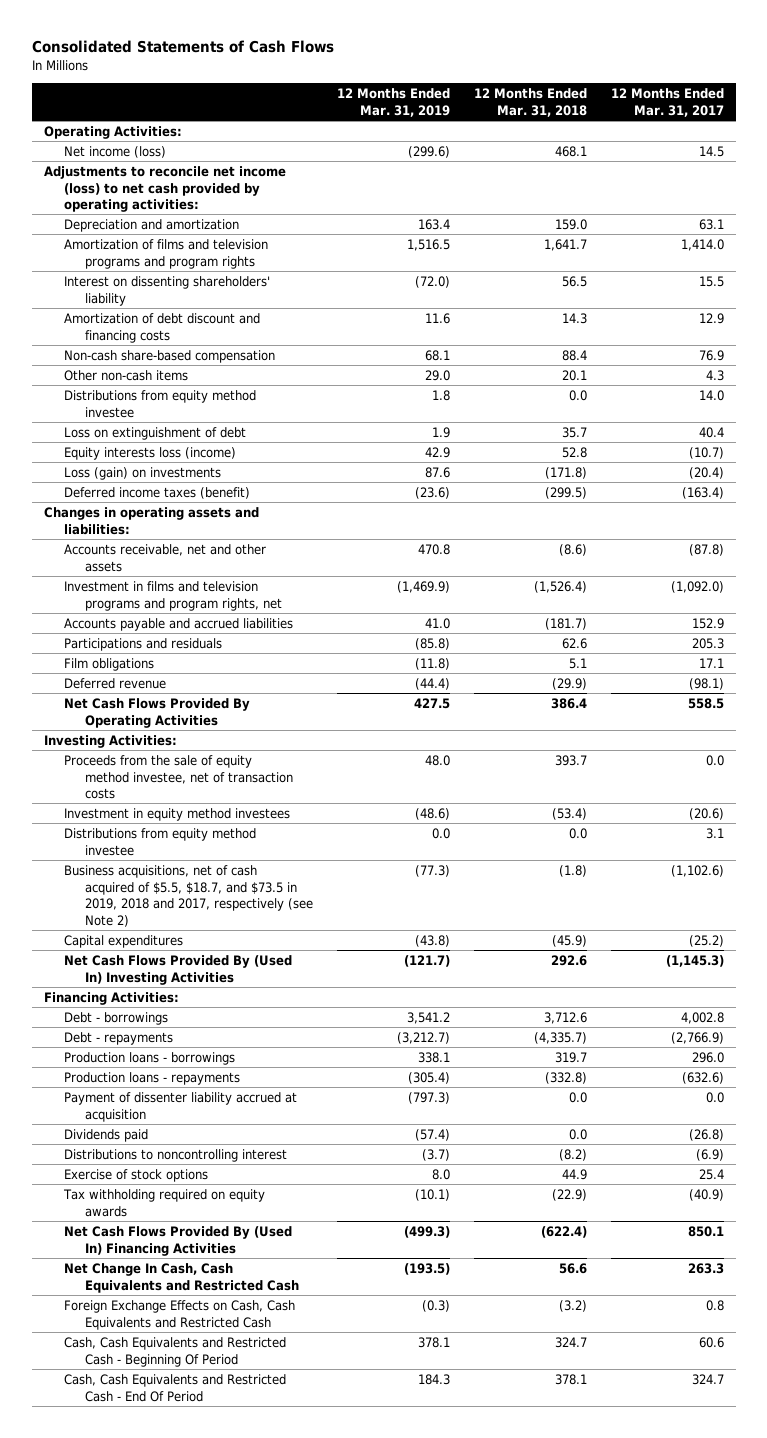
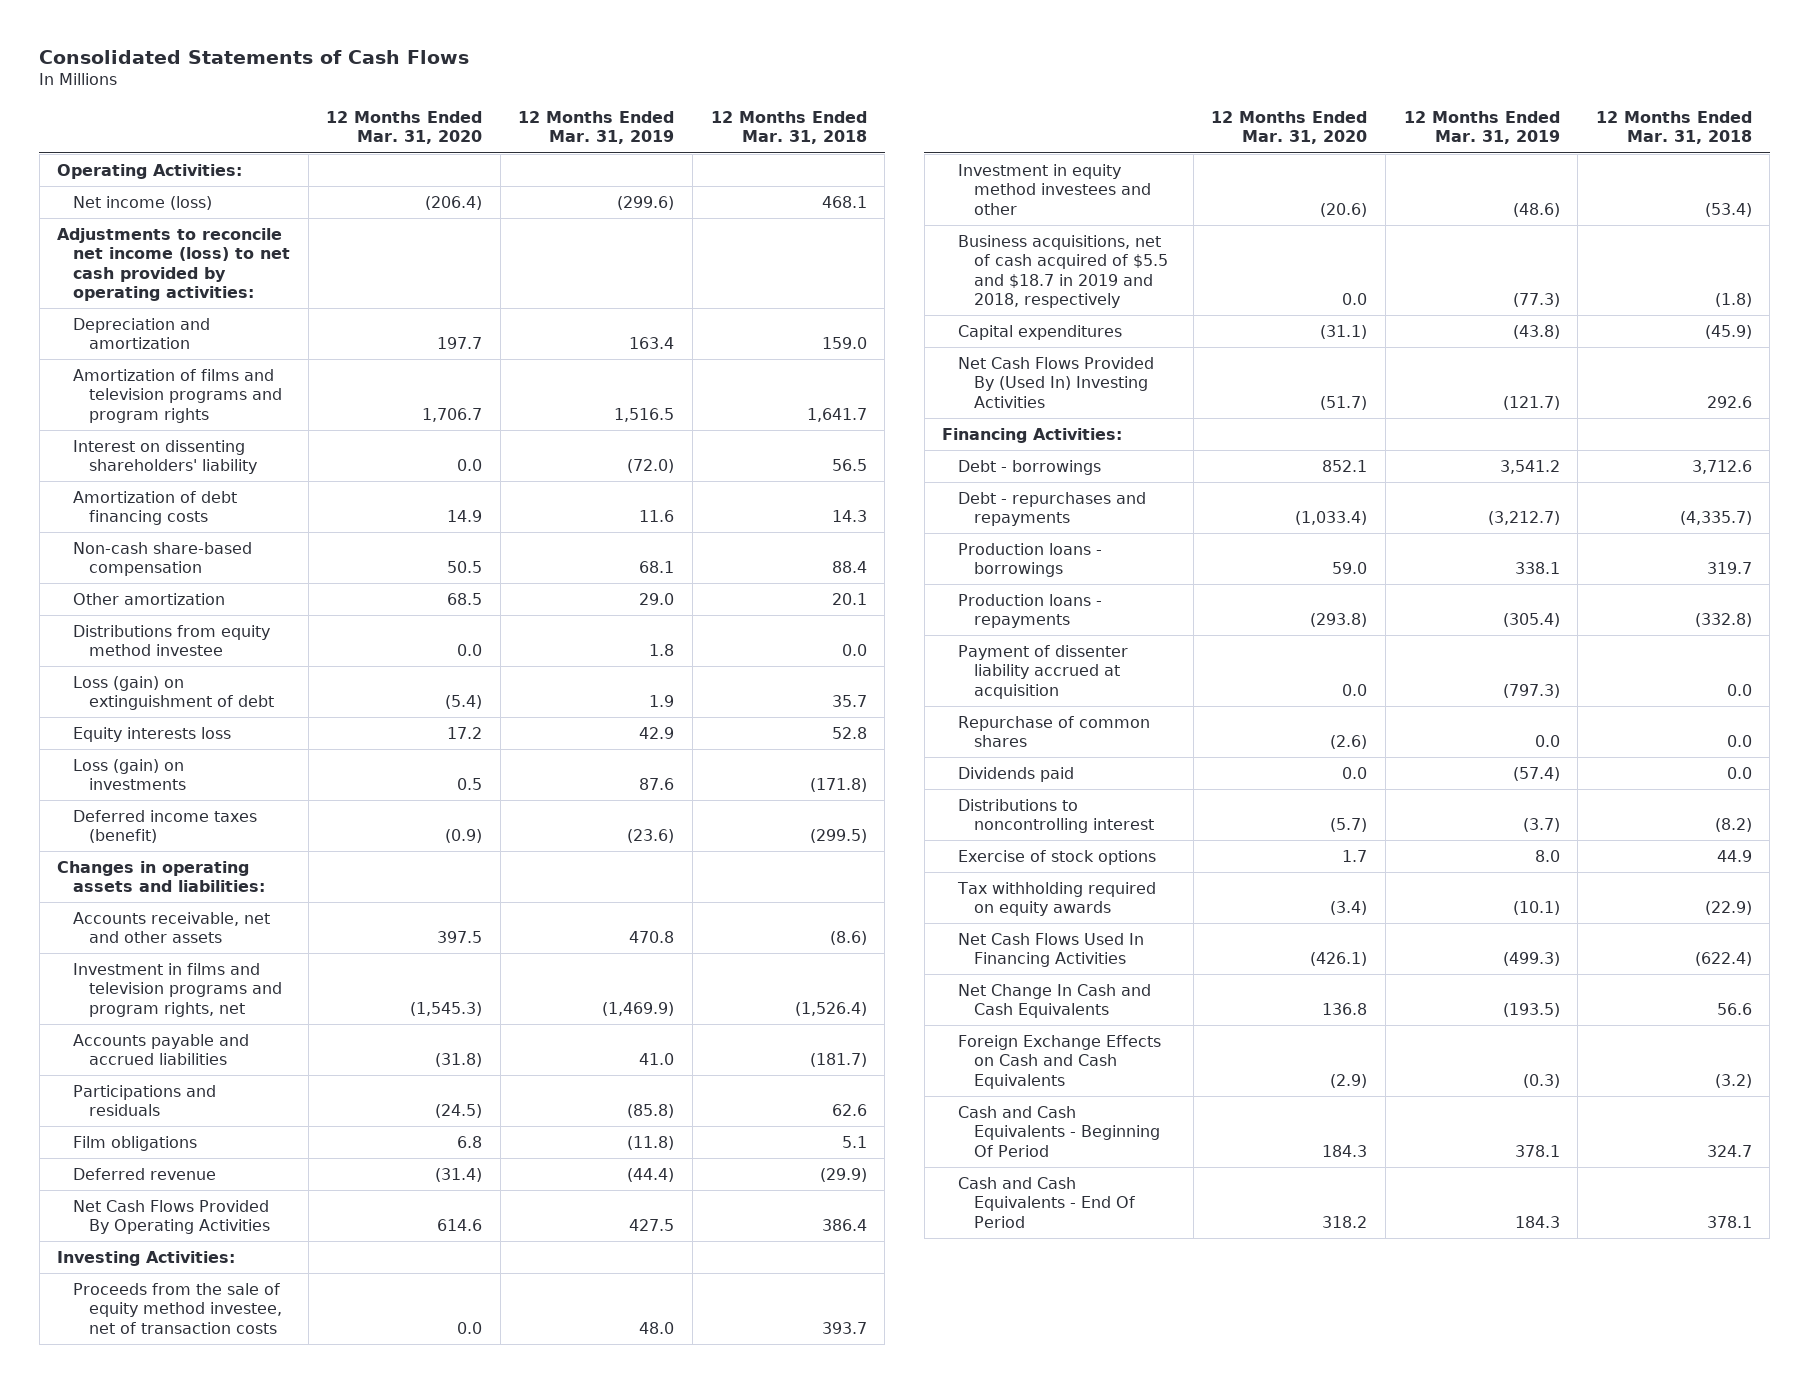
[610,88,724,117] 12 Months Ended Mar. 31, 2017 -> none
none -> [326,111,483,145] 12 Months Ended Mar. 31, 2020
[64,312,261,343] Amortization of debt discount and financing costs -> [73,490,238,526] Amortization of debt financing costs
[64,369,189,381] Other non-cash items -> [73,592,226,605] Other amortization
[64,426,247,440] Loss on extinguishment of debt -> [73,675,275,711] Loss (gain) on extinguishment of debt
[64,446,237,460] Equity interests loss (income) -> [73,726,232,742] Equity interests loss
[64,827,257,856] Distributions from equity method investee -> none
[64,807,291,821] Investment in equity method investees -> [958,163,1152,215] Investment in equity method investees and other
[64,864,313,927] Business acquisitions, net of cash acquired of $5.5, $18.7, and $73.5 in 2019, 2018 and 2017, respectively (see Note 2) -> [958,234,1169,308] Business acquisitions, net of cash acquired of $5.5 and $18.7 in 2019 and 2018, respectively
[64,1031,174,1045] Debt - repayments -> [958,491,1147,527] Debt - repurchases and repayments
none -> [958,715,1151,748] Repurchase of common shares
[64,1225,293,1256] Net Cash Flows Provided By (Used In) Financing Activities -> [958,932,1145,968] Net Cash Flows Used In Financing Activities
[64,1262,299,1293] Net Change In Cash, Cash Equivalents and Restricted Cash -> [958,983,1152,1019] Net Change In Cash and Cash Equivalents
[64,1299,296,1330] Foreign Exchange Effects on Cash, Cash Equivalents and Restricted Cash -> [958,1034,1162,1089] Foreign Exchange Effects on Cash and Cash Equivalents
[64,1336,287,1367] Cash, Cash Equivalents and Restricted Cash - Beginning Of Period -> [958,1105,1161,1157] Cash and Cash Equivalents - Beginning Of Period
[64,1373,287,1402] Cash, Cash Equivalents and Restricted Cash - End Of Period -> [958,1176,1136,1228] Cash and Cash Equivalents - End Of Period

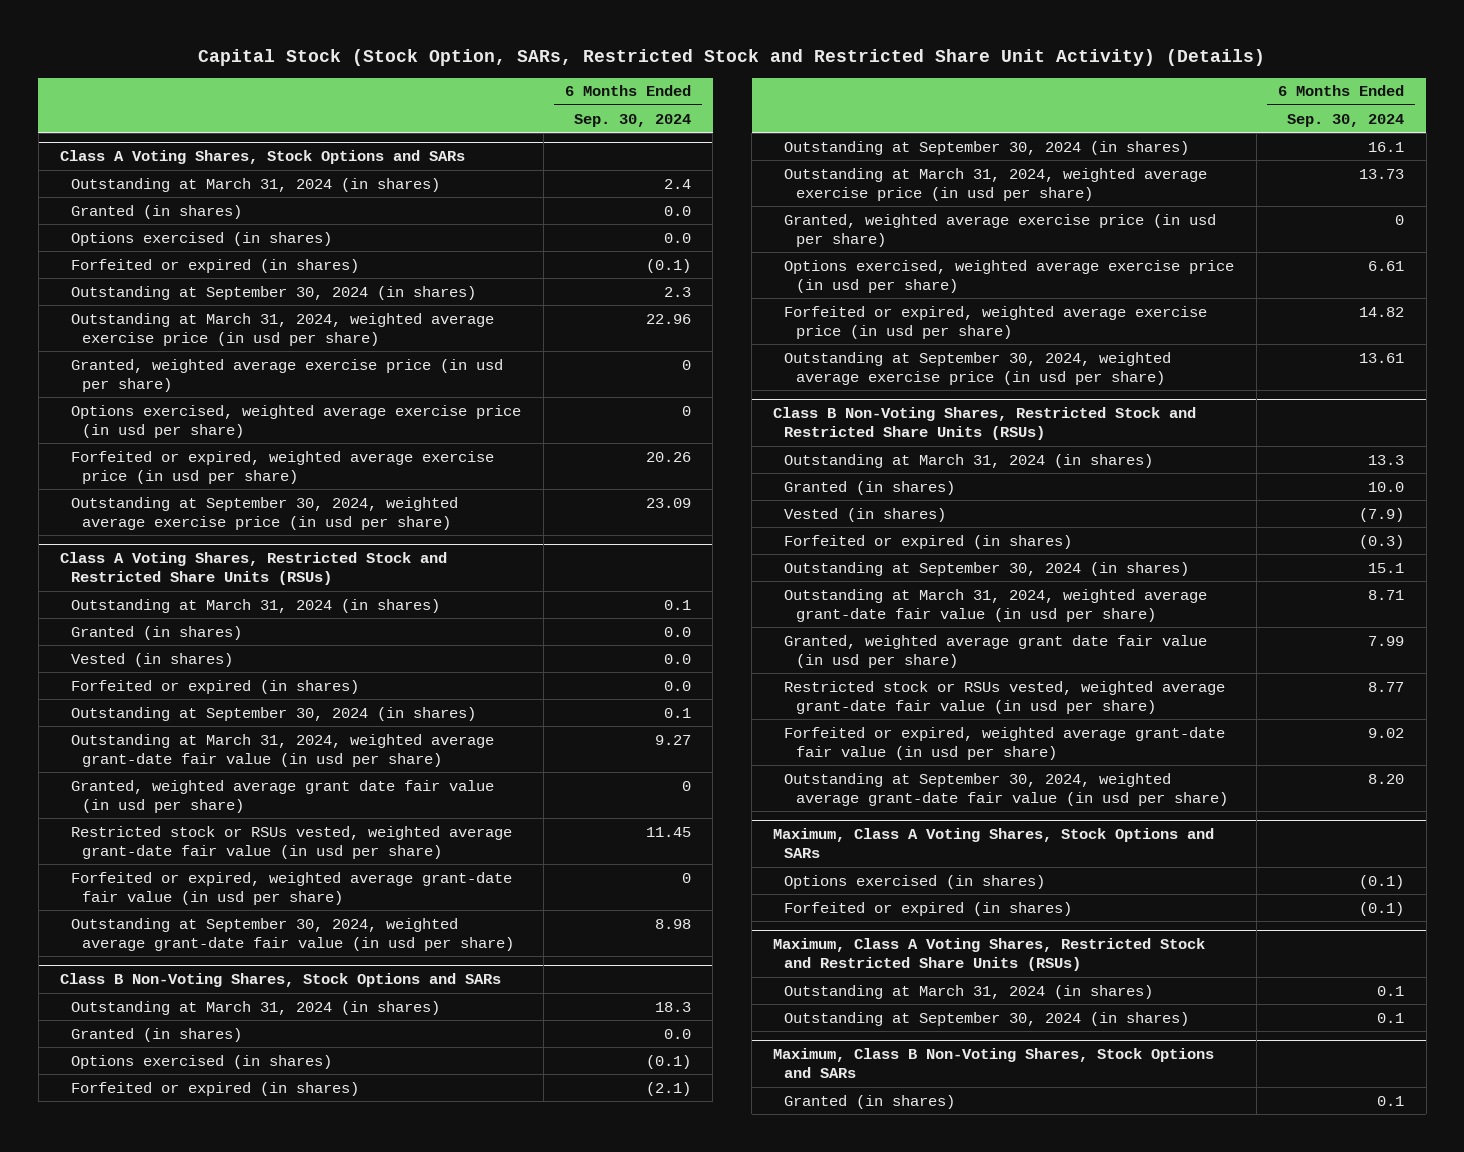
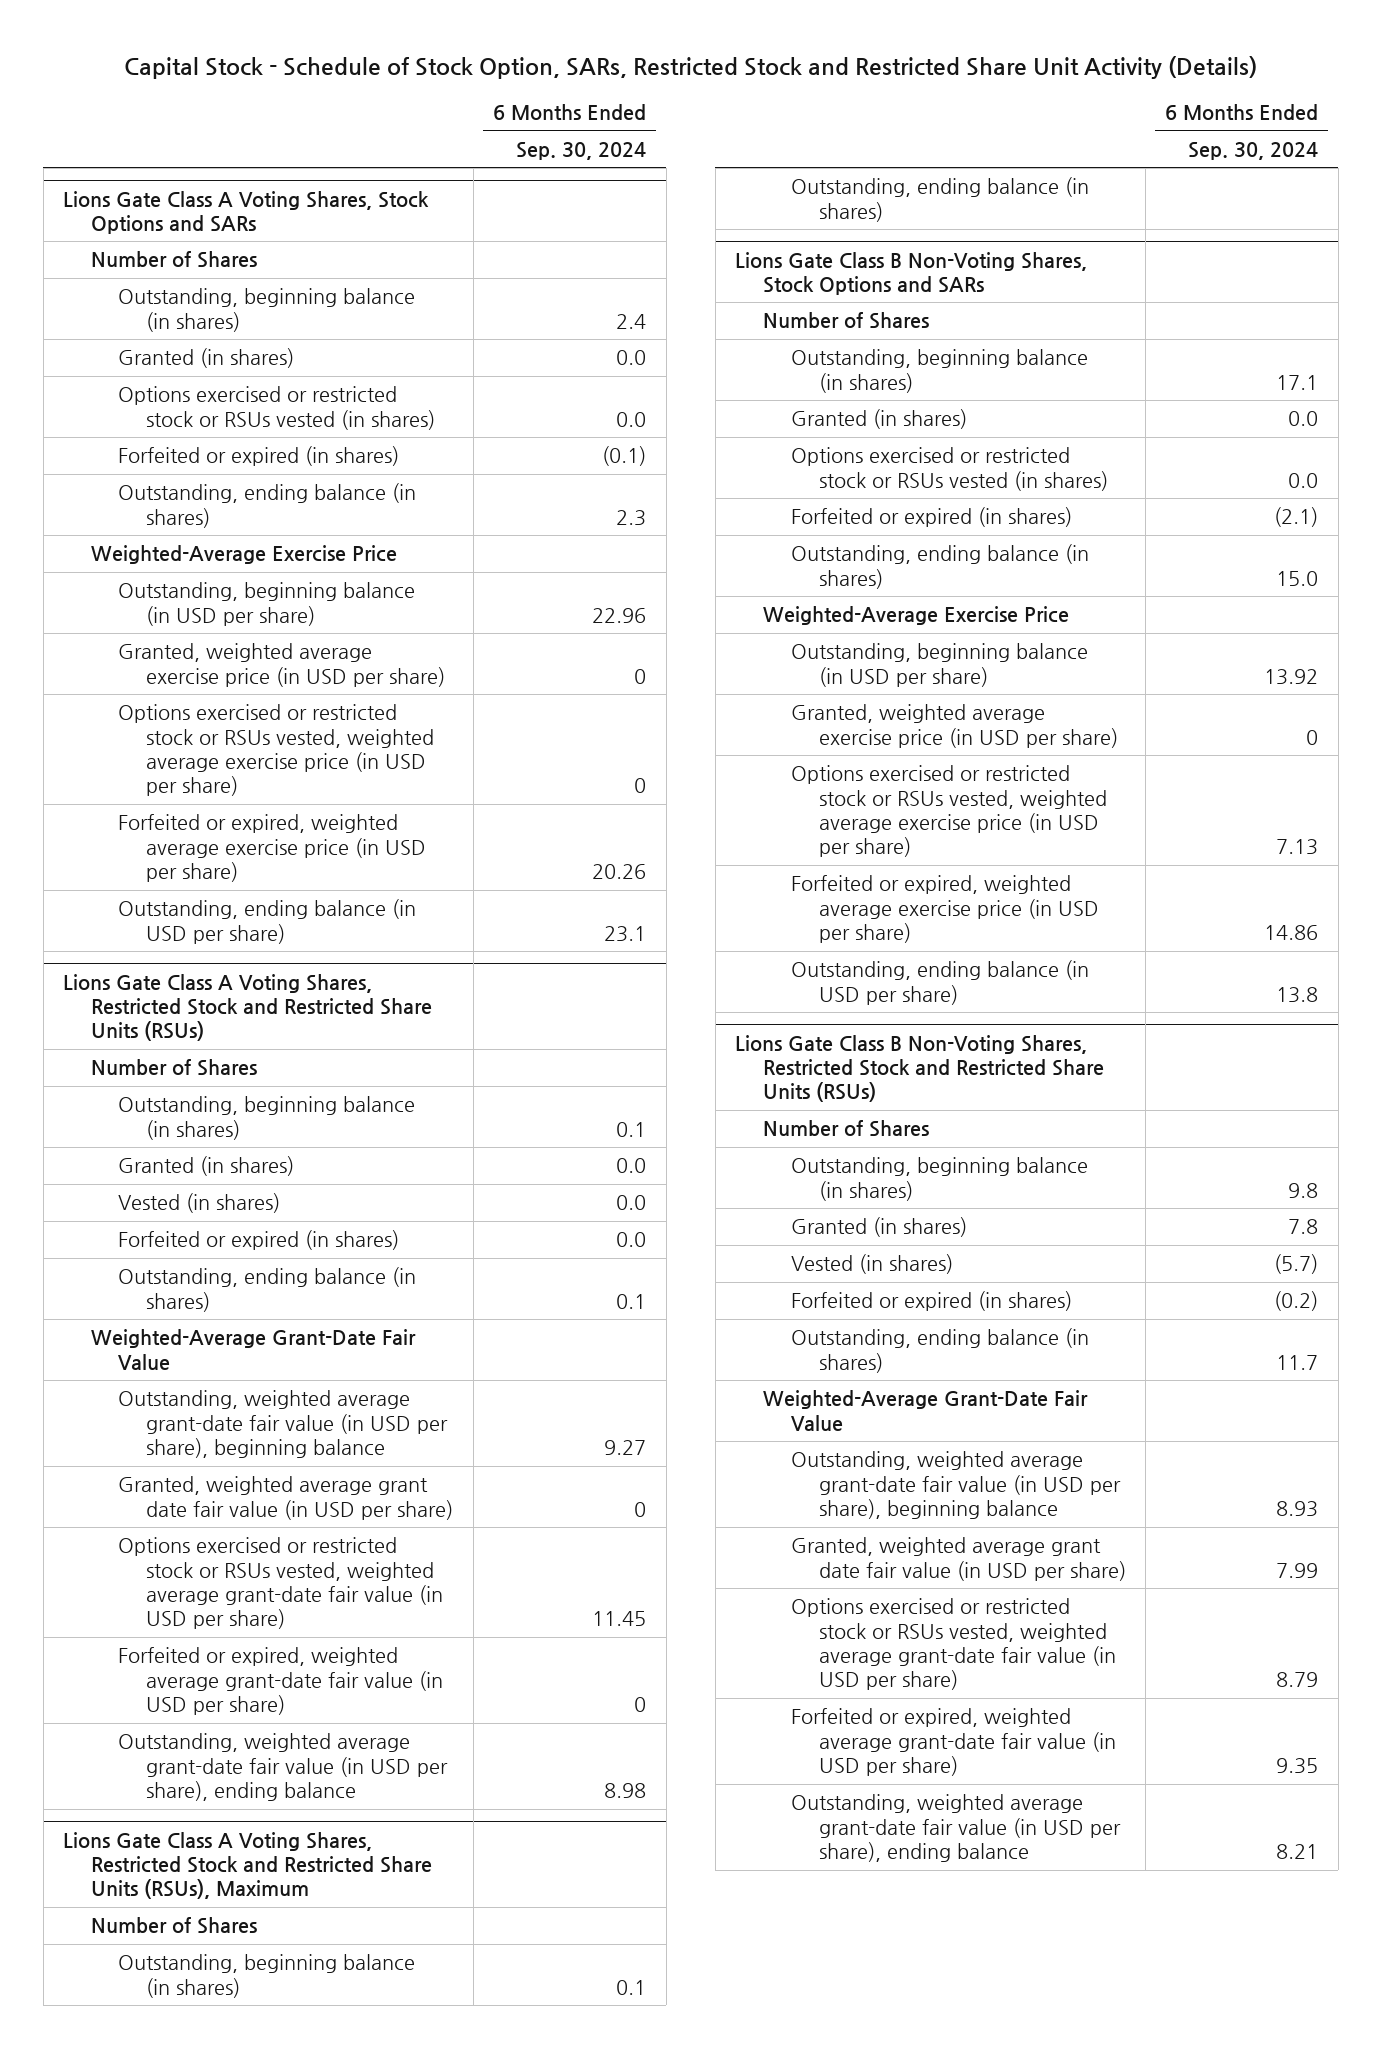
[198,49,1266,67] Capital Stock (Stock Option, SARs, Restricted Stock and Restricted Share Unit Activity) (Details) -> [123,55,1257,79] Capital Stock - Schedule of Stock Option, SARs, Restricted Stock and Restricted Share Unit Activity (Details)
[60,150,466,165] Class A Voting Shares, Stock Options and SARs -> [62,190,429,234] Lions Gate Class A Voting Shares, Stock Options and SARs
none -> [90,251,257,269] Number of Shares
[71,177,441,192] Outstanding at March 31, 2024 (in shares) -> [118,288,416,332] Outstanding, beginning balance (in shares)
[71,231,333,246] Options exercised (in shares) -> [118,386,436,430] Options exercised or restricted stock or RSUs vested (in shares)
[71,285,477,300] Outstanding at September 30, 2024 (in shares) -> [118,483,417,528] Outstanding, ending balance (in shares)
none -> [90,545,397,565] Weighted-Average Exercise Price
[71,312,495,346] Outstanding at March 31, 2024, weighted average exercise price (in usd per share) -> [118,582,416,626] Outstanding, beginning balance (in USD per share)
[71,358,504,392] Granted, weighted average exercise price (in usd per share) -> [118,643,446,687] Granted, weighted average exercise price (in USD per share)
[71,404,522,438] Options exercised, weighted average exercise price (in usd per share) -> [118,704,435,797] Options exercised or restricted stock or RSUs vested, weighted average exercise price (in USD per share)
[71,450,495,484] Forfeited or expired, weighted average exercise price (in usd per share) -> [118,814,427,882] Forfeited or expired, weighted average exercise price (in USD per share)
[71,496,459,530] Outstanding at September 30, 2024, weighted average exercise price (in usd per share) -> [118,899,417,944] Outstanding, ending balance (in USD per share)
[645,497,691,508] 23.09 -> [604,925,647,942] 23.1
[60,552,448,586] Class A Voting Shares, Restricted Stock and Restricted Share Units (RSUs) -> [62,973,432,1042] Lions Gate Class A Voting Shares, Restricted Stock and Restricted Share Units (RSUs)
none -> [90,1059,257,1077] Number of Shares
[71,598,441,613] Outstanding at March 31, 2024 (in shares) -> [118,1096,416,1140] Outstanding, beginning balance (in shares)
[71,706,477,721] Outstanding at September 30, 2024 (in shares) -> [118,1267,417,1312] Outstanding, ending balance (in shares)
none -> [90,1329,416,1370] Weighted-Average Grant-Date Fair Value
[71,733,495,767] Outstanding at March 31, 2024, weighted average grant-date fair value (in usd per share) -> [118,1390,449,1458] Outstanding, weighted average grant-date fair value (in USD per share), beginning balance
[71,779,495,813] Granted, weighted average grant date fair value (in usd per share) -> [118,1476,454,1520] Granted, weighted average grant date fair value (in USD per share)
[71,825,513,859] Restricted stock or RSUs vested, weighted average grant-date fair value (in usd per share) -> [118,1537,444,1630] Options exercised or restricted stock or RSUs vested, weighted average grant-date fair value (in USD per share)
[71,871,513,905] Forfeited or expired, weighted average grant-date fair value (in usd per share) -> [118,1647,444,1715] Forfeited or expired, weighted average grant-date fair value (in USD per share)
[71,917,515,951] Outstanding at September 30, 2024, weighted average grant-date fair value (in usd per share) -> [118,1733,449,1801] Outstanding, weighted average grant-date fair value (in USD per share), ending balance
none -> [62,1831,432,1900] Lions Gate Class A Voting Shares, Restricted Stock and Restricted Share Units (RSUs), Maximum
none -> [90,1917,257,1935] Number of Shares
none -> [118,1954,416,1998] Outstanding, beginning balance (in shares)
none -> [790,177,1089,222] Outstanding, ending balance (in shares)
[60,973,502,988] Class B Non-Voting Shares, Stock Options and SARs -> [735,251,1088,295] Lions Gate Class B Non-Voting Shares, Stock Options and SARs
none -> [763,312,930,330] Number of Shares
[71,1000,441,1015] Outstanding at March 31, 2024 (in shares) -> [790,349,1088,393] Outstanding, beginning balance (in shares)
[654,1001,691,1012] 18.3 -> [1276,374,1319,390] 17.1
[71,1054,333,1069] Options exercised (in shares) -> [790,447,1108,491] Options exercised or restricted stock or RSUs vested (in shares)
[645,1054,691,1069] (0.1) -> [1288,472,1319,488] 0.0
[773,828,1215,859] Maximum, Class A Voting Shares, Stock Options and SARs -> none
[784,874,1046,889] Options exercised (in shares) -> none
[784,901,1073,916] Forfeited or expired (in shares) -> none
[773,938,1206,972] Maximum, Class A Voting Shares, Restricted Stock and Restricted Share Units (RSUs) -> none
[784,984,1154,999] Outstanding at March 31, 2024 (in shares) -> none
[784,1011,1190,1026] Outstanding at September 30, 2024 (in shares) -> none
[773,1048,1215,1079] Maximum, Class B Non-Voting Shares, Stock Options and SARs -> none
[784,1094,956,1109] Granted (in shares) -> none
[784,140,1190,155] Outstanding at September 30, 2024 (in shares) -> [790,544,1089,589] Outstanding, ending balance (in shares)
[1368,141,1405,152] 16.1 -> [1276,570,1319,586] 15.0
none -> [763,606,1070,626] Weighted-Average Exercise Price
[784,167,1208,201] Outstanding at March 31, 2024, weighted average exercise price (in usd per share) -> [790,643,1088,687] Outstanding, beginning balance (in USD per share)
[1359,168,1405,179] 13.73 -> [1264,668,1319,685] 13.92
[784,213,1217,247] Granted, weighted average exercise price (in usd per share) -> [790,704,1118,748] Granted, weighted average exercise price (in USD per share)
[784,259,1235,293] Options exercised, weighted average exercise price (in usd per share) -> [790,765,1107,858] Options exercised or restricted stock or RSUs vested, weighted average exercise price (in USD per share)
[1368,260,1405,271] 6.61 -> [1276,839,1319,856] 7.13
[784,305,1208,339] Forfeited or expired, weighted average exercise price (in usd per share) -> [790,875,1099,943] Forfeited or expired, weighted average exercise price (in USD per share)
[1359,306,1405,317] 14.82 -> [1264,924,1319,940] 14.86
[784,351,1172,385] Outstanding at September 30, 2024, weighted average exercise price (in usd per share) -> [790,960,1089,1005] Outstanding, ending balance (in USD per share)
[1359,352,1405,363] 13.61 -> [1276,986,1319,1003] 13.8
[773,407,1197,441] Class B Non-Voting Shares, Restricted Stock and Restricted Share Units (RSUs) -> [735,1034,1105,1103] Lions Gate Class B Non-Voting Shares, Restricted Stock and Restricted Share Units (RSUs)
none -> [763,1120,930,1138] Number of Shares
[784,453,1154,468] Outstanding at March 31, 2024 (in shares) -> [790,1157,1088,1201] Outstanding, beginning balance (in shares)
[1368,454,1405,465] 13.3 -> [1288,1182,1319,1198] 9.8
[1368,481,1405,492] 10.0 -> [1288,1219,1319,1235] 7.8
[1359,507,1405,522] (7.9) -> [1274,1254,1319,1275] (5.7)
[1359,534,1405,549] (0.3) -> [1274,1291,1319,1312] (0.2)
[784,561,1190,576] Outstanding at September 30, 2024 (in shares) -> [790,1328,1089,1373] Outstanding, ending balance (in shares)
[1368,562,1405,573] 15.1 -> [1276,1354,1319,1370] 11.7
none -> [763,1390,1089,1431] Weighted-Average Grant-Date Fair Value
[784,588,1208,622] Outstanding at March 31, 2024, weighted average grant-date fair value (in usd per share) -> [790,1451,1121,1519] Outstanding, weighted average grant-date fair value (in USD per share), beginning balance
[1368,589,1405,600] 8.71 -> [1276,1500,1319,1517] 8.93
[784,634,1208,668] Granted, weighted average grant date fair value (in usd per share) -> [790,1537,1126,1581] Granted, weighted average grant date fair value (in USD per share)
[784,680,1226,714] Restricted stock or RSUs vested, weighted average grant-date fair value (in usd per share) -> [790,1598,1116,1691] Options exercised or restricted stock or RSUs vested, weighted average grant-date fair value (in USD per share)
[1368,681,1405,692] 8.77 -> [1276,1672,1319,1688] 8.79
[784,726,1226,760] Forfeited or expired, weighted average grant-date fair value (in usd per share) -> [790,1708,1116,1776] Forfeited or expired, weighted average grant-date fair value (in USD per share)
[1368,727,1405,738] 9.02 -> [1276,1757,1319,1774] 9.35
[784,772,1228,806] Outstanding at September 30, 2024, weighted average grant-date fair value (in usd per share) -> [790,1794,1121,1862] Outstanding, weighted average grant-date fair value (in USD per share), ending balance
[1368,773,1405,784] 8.20 -> [1276,1843,1319,1859] 8.21

